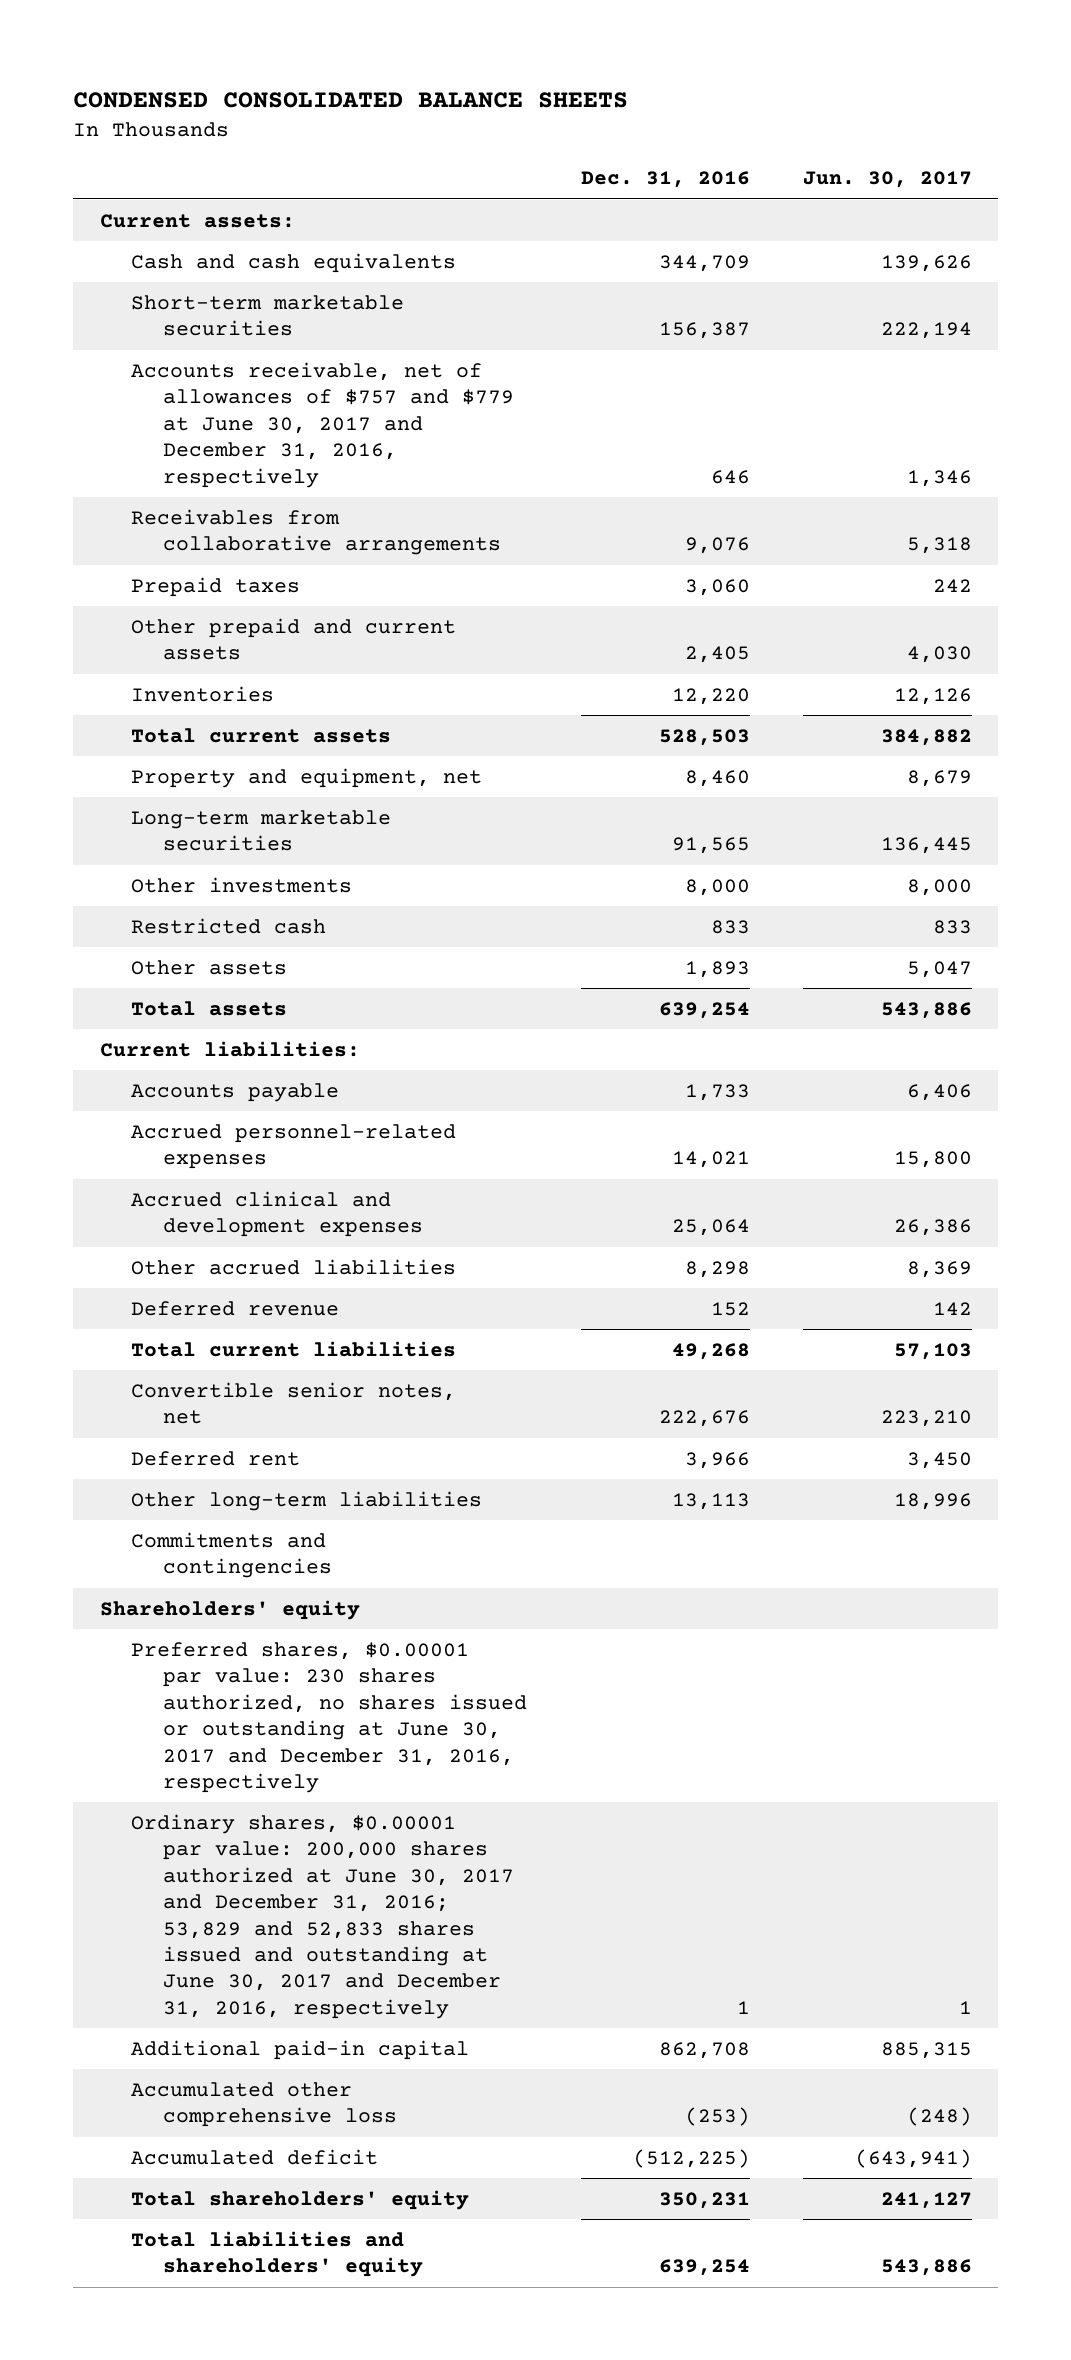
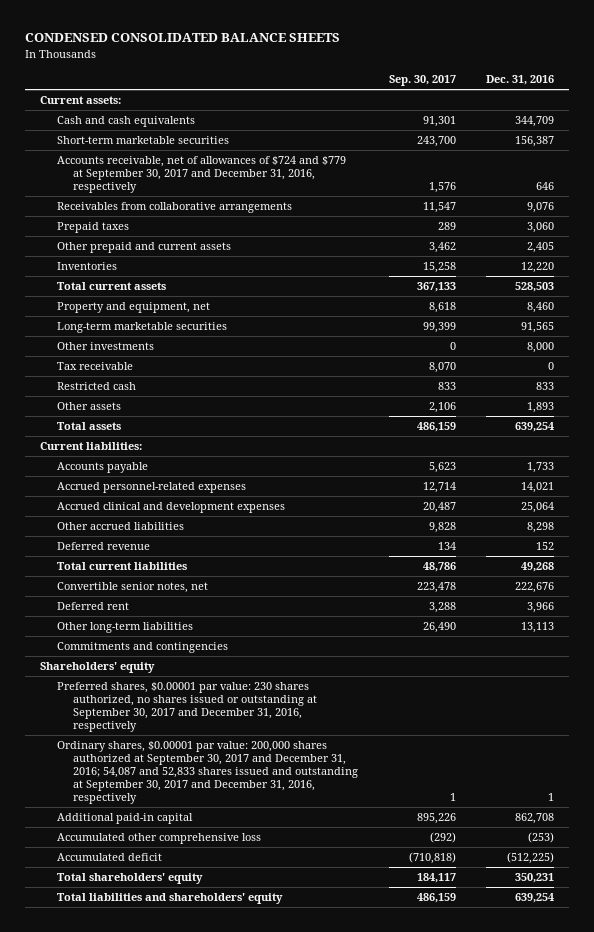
[802,171,972,189] Jun. 30, 2017 -> none
none -> [388,74,456,86] Sep. 30, 2017
[131,361,515,488] Accounts receivable, net of allowances of $757 and $779 at June 30, 2017 and December 31, 2016, respectively -> [56,156,346,194] Accounts receivable, net of allowances of $724 and $779 at September 30, 2017 and December 31, 2016, respectively
none -> [56,362,133,371] Tax receivable
[131,1641,528,1793] Preferred shares, $0.00001 par value: 230 shares authorized, no shares issued or outstanding at June 30, 2017 and December 31, 2016, respectively -> [56,682,318,733] Preferred shares, $0.00001 par value: 230 shares authorized, no shares issued or outstanding at September 30, 2017 and December 31, 2016, respectively
[131,1813,515,2019] Ordinary shares, $0.00001 par value: 200,000 shares authorized at June 30, 2017 and December 31, 2016; 53,829 and 52,833 shares issued and outstanding at June 30, 2017 and December 31, 2016, respectively -> [56,741,359,805] Ordinary shares, $0.00001 par value: 200,000 shares authorized at September 30, 2017 and December 31, 2016; 54,087 and 52,833 shares issued and outstanding at September 30, 2017 and December 31, 2016, respectively

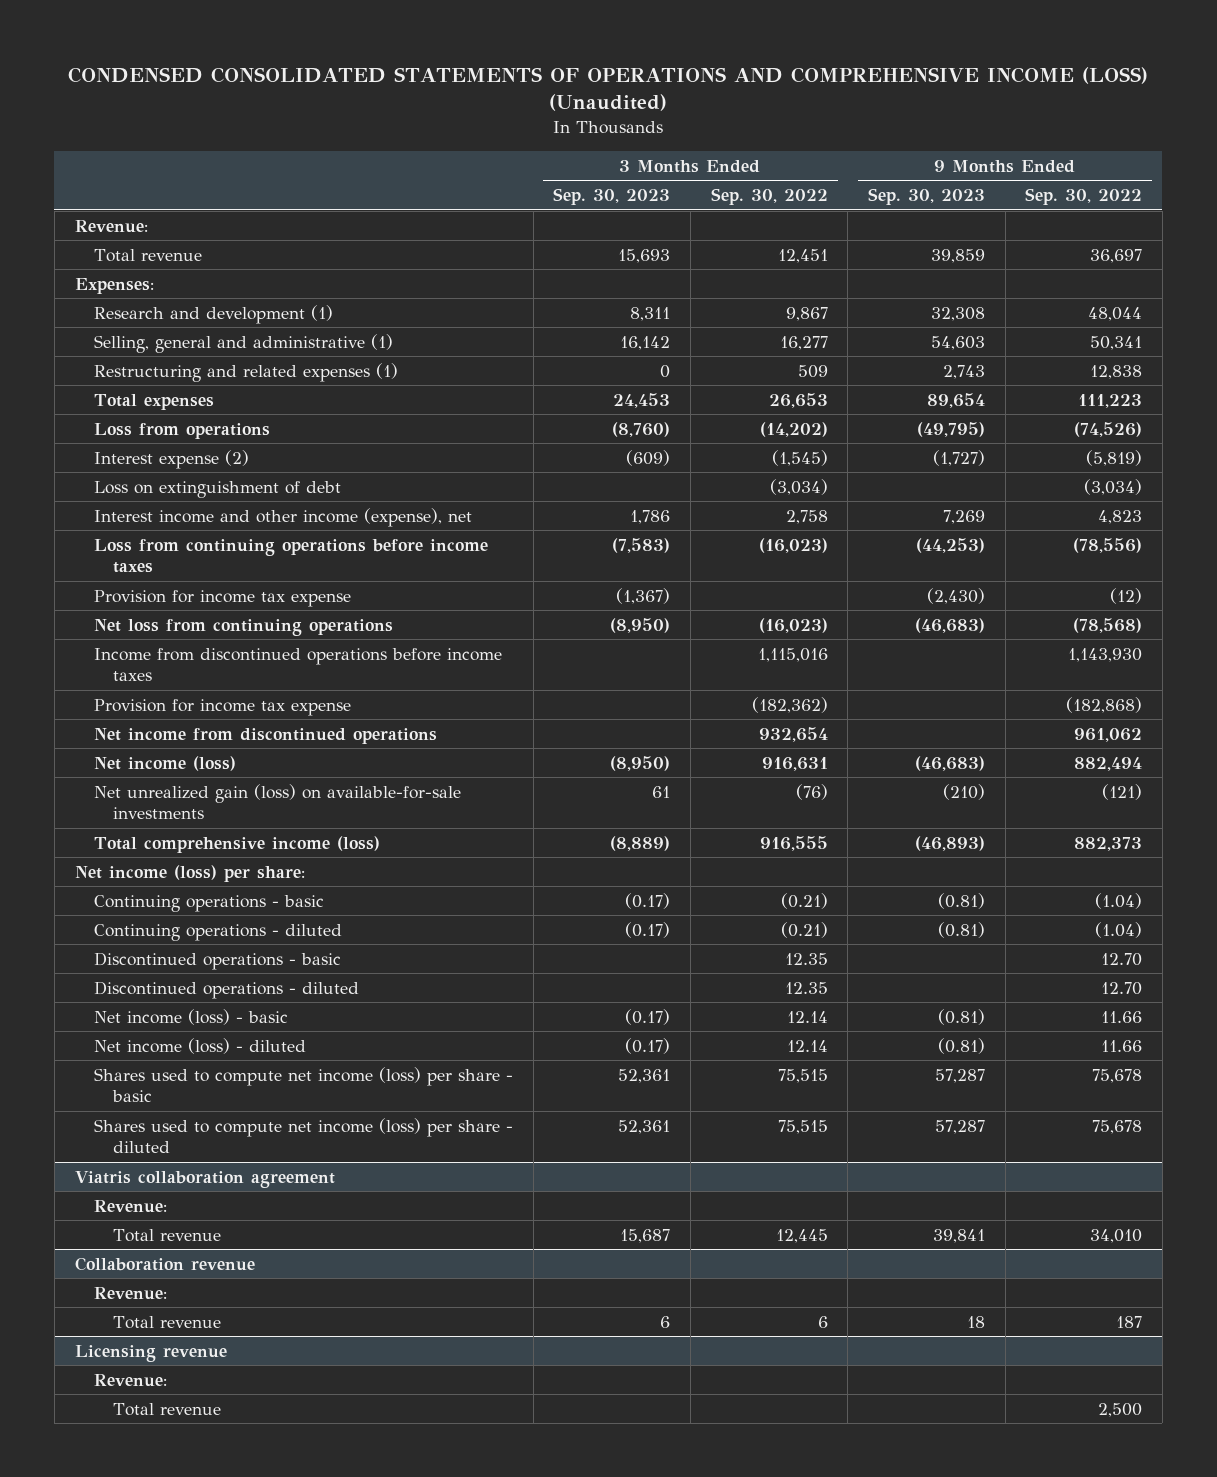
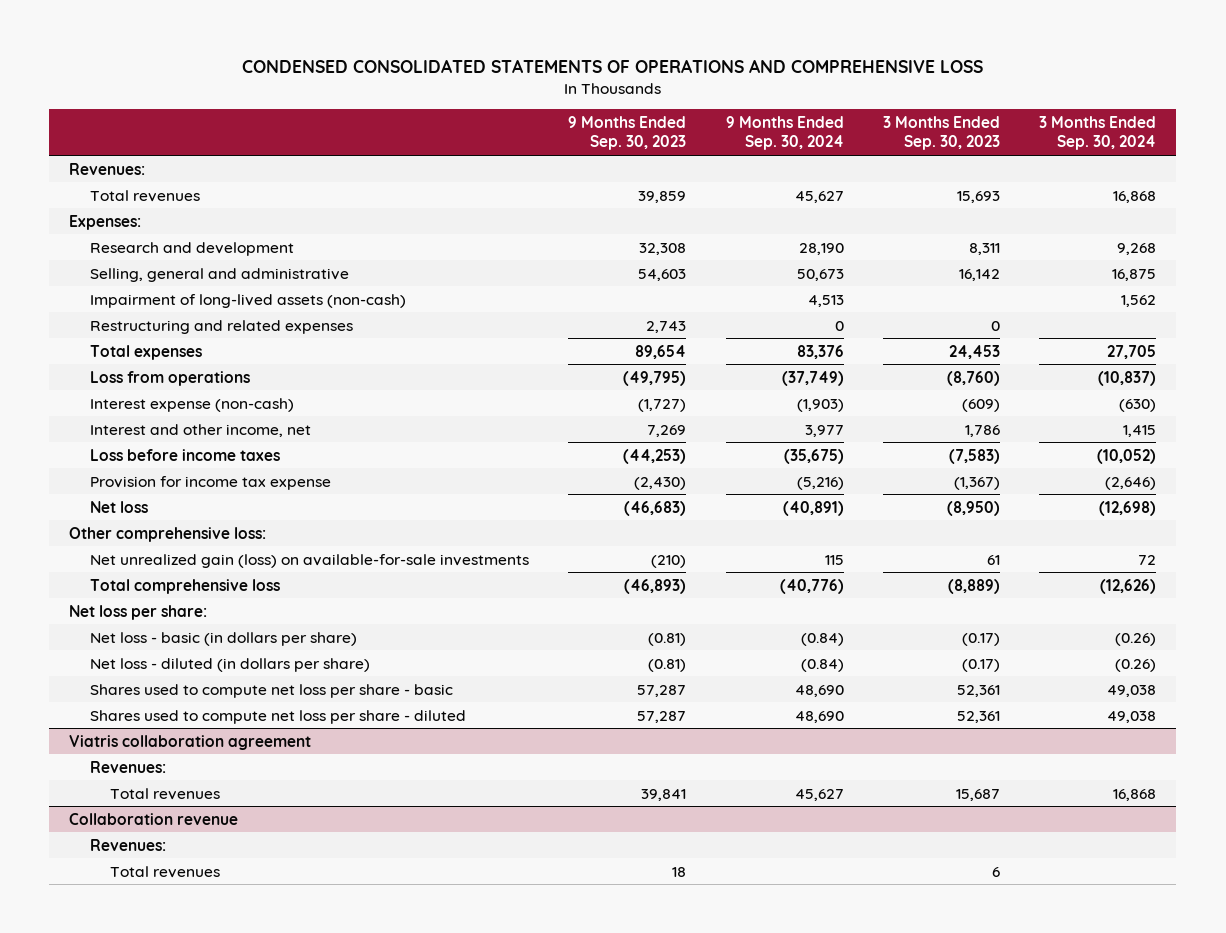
[68,66,1149,112] CONDENSED CONSOLIDATED STATEMENTS OF OPERATIONS AND COMPREHENSIVE INCOME (LOSS) (Unaudited) -> [241,59,983,74] CONDENSED CONSOLIDATED STATEMENTS OF OPERATIONS AND COMPREHENSIVE LOSS
[710,188,828,206] Sep. 30, 2022 -> none
[1025,188,1143,206] Sep. 30, 2022 -> none
none -> [725,115,844,151] 9 Months Ended Sep. 30, 2024
none -> [1039,115,1157,151] 3 Months Ended Sep. 30, 2024
[74,219,148,233] Revenue: -> [69,162,146,175] Revenues:
[93,248,202,262] Total revenue -> [89,189,200,202] Total revenues
[93,304,333,324] Research and development (1) -> [89,241,294,256] Research and development
[93,333,393,353] Selling, general and administrative (1) -> [89,267,349,282] Selling, general and administrative
none -> [89,293,406,308] Impairment of long-lived assets (non-cash)
[93,362,398,382] Restructuring and related expenses (1) -> [89,319,353,334] Restructuring and related expenses
[93,480,341,498] Loss on extinguishment of debt -> none
[93,449,249,469] Interest expense (2) -> [89,397,294,412] Interest expense (non-cash)
[93,507,472,527] Interest income and other income (expense), net -> [89,423,311,437] Interest and other income, net
[93,538,488,574] Loss from continuing operations before income taxes -> [89,448,280,461] Loss before income taxes
[93,618,393,636] Net loss from continuing operations -> none
[93,647,502,682] Income from discontinued operations before income taxes -> none
[93,698,351,716] Provision for income tax expense -> none
[93,727,437,744] Net income from discontinued operations -> none
[93,755,236,771] Net income (loss) -> [89,500,148,513] Net loss
none -> [69,526,267,542] Other comprehensive loss:
[93,894,324,912] Continuing operations - basic -> none
[93,923,342,941] Continuing operations - diluted -> none
[93,951,341,970] Discontinued operations - basic -> none
[93,980,359,999] Discontinued operations - diluted -> none
[93,835,380,853] Total comprehensive income (loss) -> [89,578,280,594] Total comprehensive loss
[74,864,305,882] Net income (loss) per share: -> [69,604,208,620] Net loss per share:
[93,1008,288,1025] Net income (loss) - basic -> [89,631,357,646] Net loss - basic (in dollars per share)
[93,1037,306,1054] Net income (loss) - diluted -> [89,657,370,672] Net loss - diluted (in dollars per share)
[93,1066,513,1103] Shares used to compute net income (loss) per share - basic -> [89,683,453,698] Shares used to compute net loss per share - basic
[93,1117,513,1154] Shares used to compute net income (loss) per share - diluted -> [89,709,466,724] Shares used to compute net loss per share - diluted
[93,1199,167,1213] Revenue: -> [89,760,166,773] Revenues:
[113,1228,222,1242] Total revenue -> [110,787,221,800] Total revenues
[74,1344,227,1362] Licensing revenue -> none
[93,1373,167,1387] Revenue: -> none
[113,1402,222,1416] Total revenue -> none
[93,1286,167,1300] Revenue: -> [89,838,166,851] Revenues:
[113,1315,222,1329] Total revenue -> [110,865,221,878] Total revenues

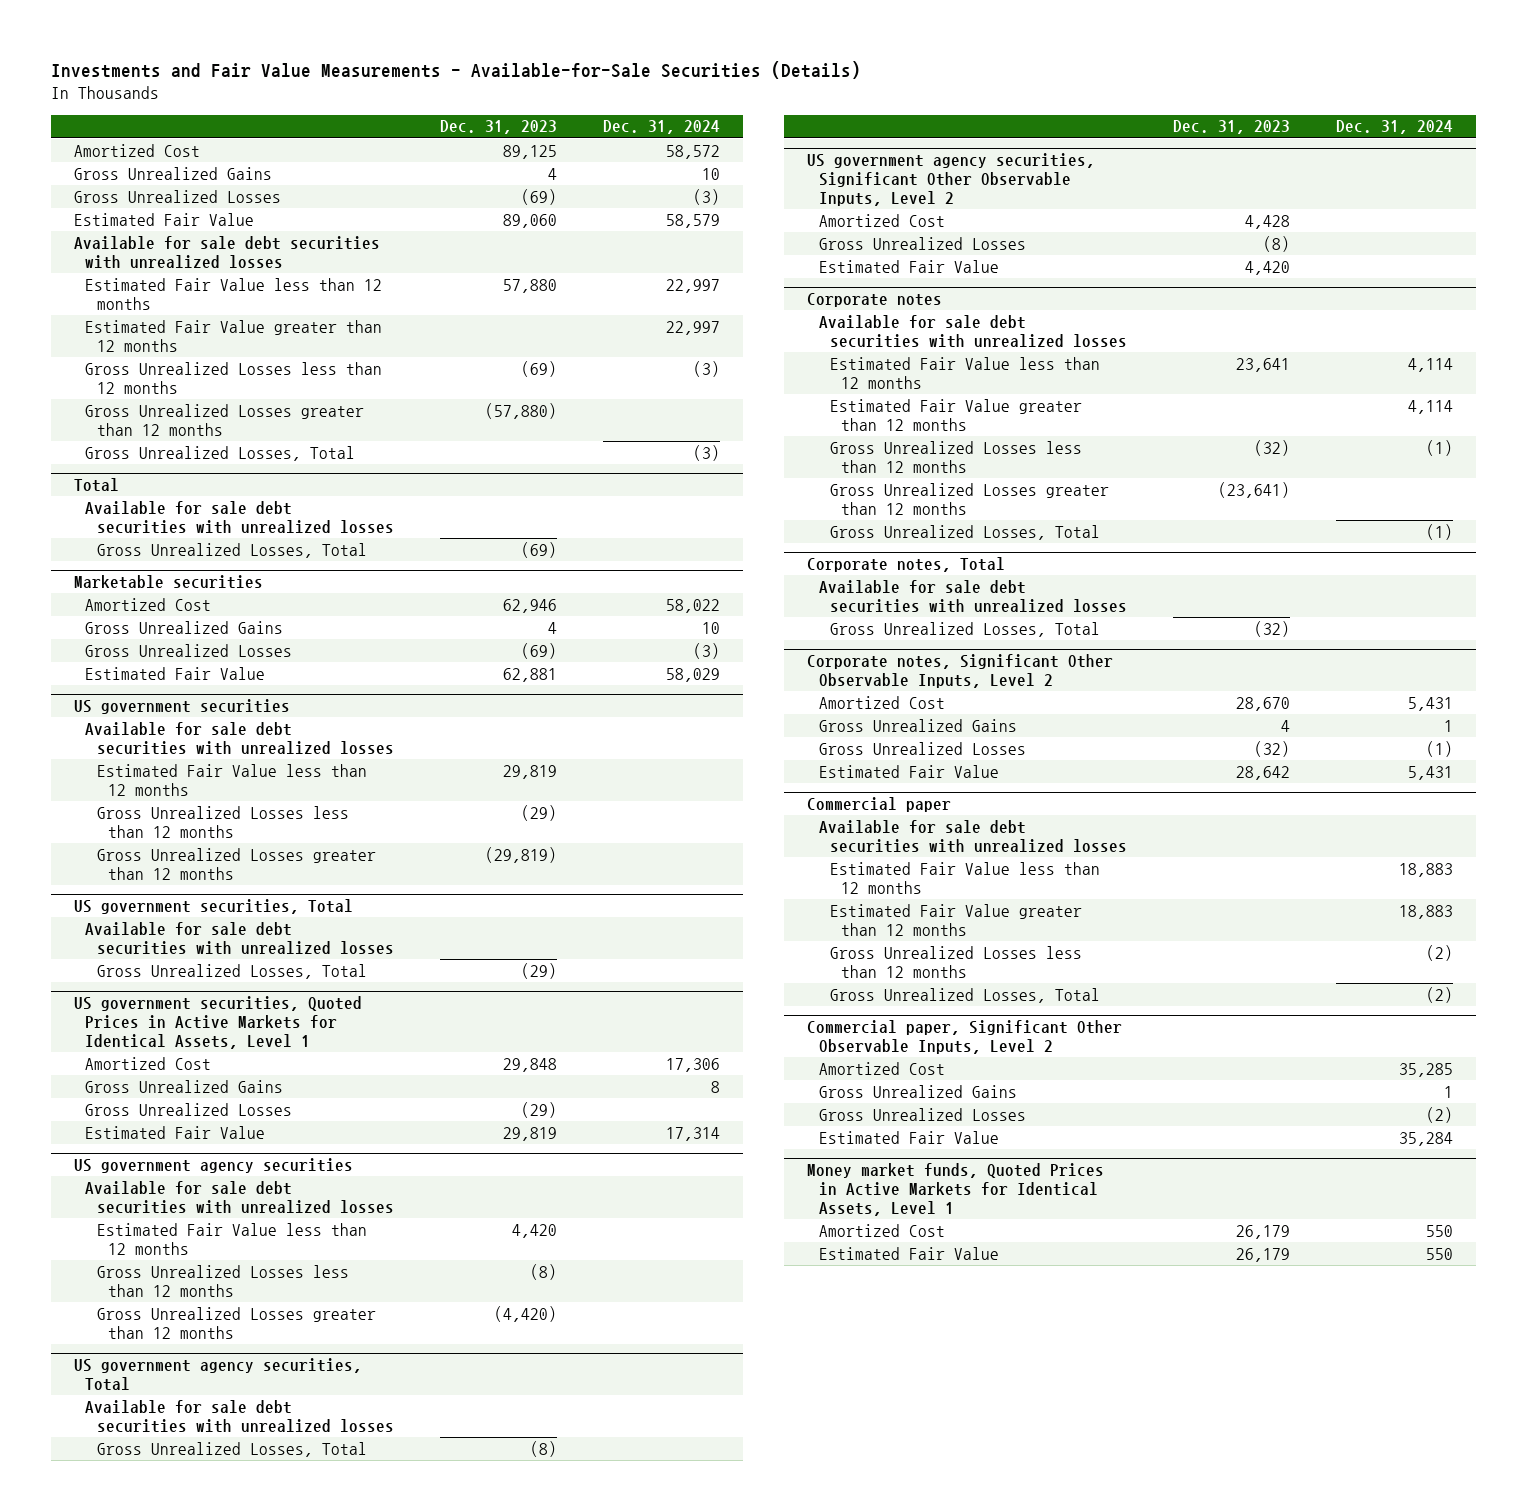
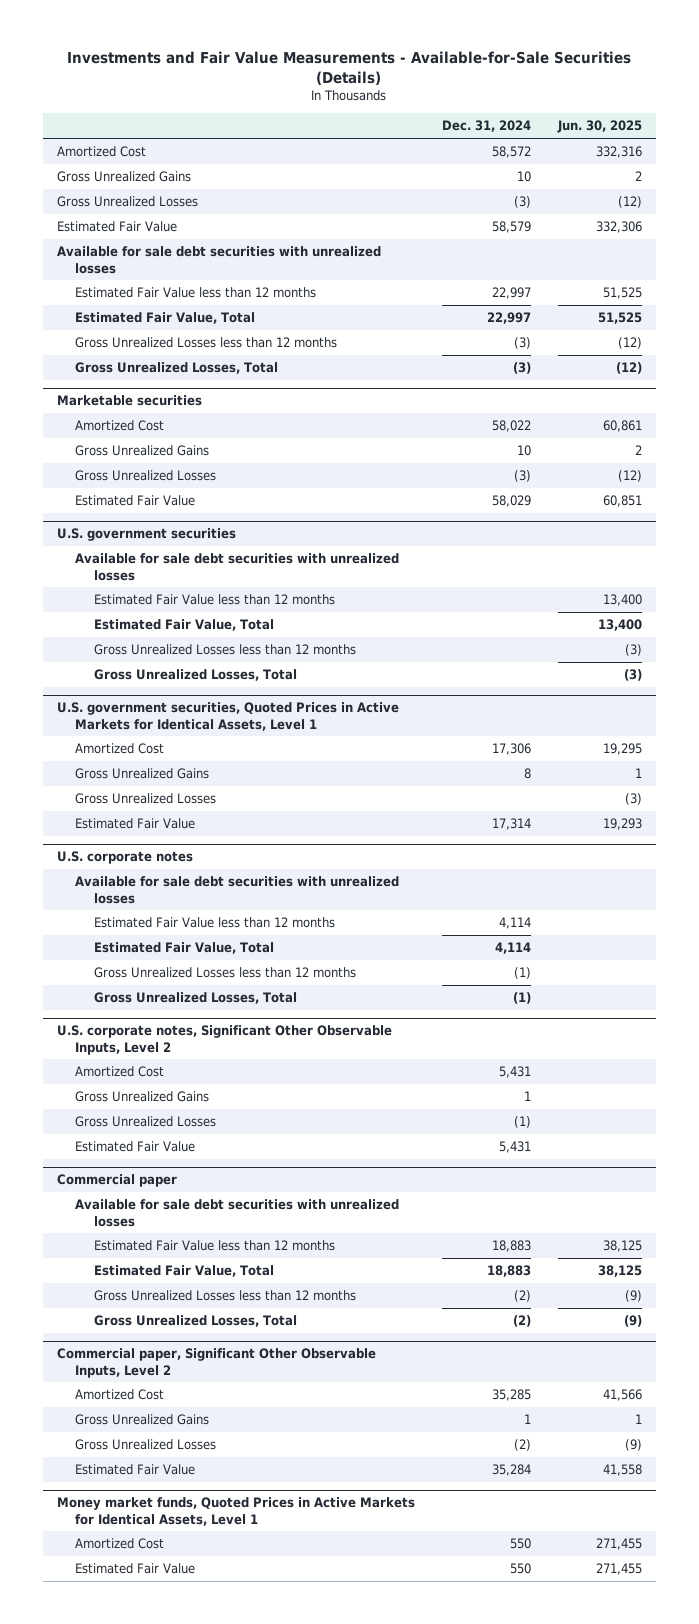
[440,120,558,135] Dec. 31, 2023 -> none
none -> [557,120,643,134] Jun. 30, 2025
[85,319,383,352] Estimated Fair Value greater than 12 months -> [75,312,256,325] Estimated Fair Value, Total
[85,403,365,436] Gross Unrealized Losses greater than 12 months -> none
[73,478,119,493] Total -> none
[85,500,394,534] Available for sale debt securities with unrealized losses -> none
[96,542,367,558] Gross Unrealized Losses, Total -> none
[73,699,290,715] US government securities -> [56,528,236,542] U.S. government securities
none -> [93,619,274,632] Estimated Fair Value, Total
[96,847,376,880] Gross Unrealized Losses greater than 12 months -> none
[73,899,353,915] US government securities, Total -> none
[85,921,394,955] Available for sale debt securities with unrealized losses -> none
[73,996,362,1049] US government securities, Quoted Prices in Active Markets for Identical Assets, Level 1 -> [56,702,399,731] U.S. government securities, Quoted Prices in Active Markets for Identical Assets, Level 1
[73,1158,353,1174] US government agency securities -> none
[85,1180,394,1214] Available for sale debt securities with unrealized losses -> none
[96,1222,367,1255] Estimated Fair Value less than 12 months -> none
[96,1264,349,1297] Gross Unrealized Losses less than 12 months -> none
[96,1306,376,1339] Gross Unrealized Losses greater than 12 months -> none
[73,1358,362,1391] US government agency securities, Total -> none
[85,1399,394,1433] Available for sale debt securities with unrealized losses -> none
[96,1441,367,1457] Gross Unrealized Losses, Total -> none
[807,153,1096,206] US government agency securities, Significant Other Observable Inputs, Level 2 -> none
[818,213,945,227] Amortized Cost -> none
[818,236,1026,250] Gross Unrealized Losses -> none
[818,259,999,273] Estimated Fair Value -> none
[807,293,943,308] Corporate notes -> [56,851,193,865] U.S. corporate notes
[830,398,1083,431] Estimated Fair Value greater than 12 months -> [93,942,274,955] Estimated Fair Value, Total
[830,482,1110,515] Gross Unrealized Losses greater than 12 months -> none
[807,557,1006,573] Corporate notes, Total -> none
[818,579,1128,613] Available for sale debt securities with unrealized losses -> none
[830,621,1101,637] Gross Unrealized Losses, Total -> none
[807,654,1114,688] Corporate notes, Significant Other Observable Inputs, Level 2 -> [56,1025,392,1055] U.S. corporate notes, Significant Other Observable Inputs, Level 2
[830,903,1083,936] Estimated Fair Value greater than 12 months -> [93,1265,274,1278] Estimated Fair Value, Total

